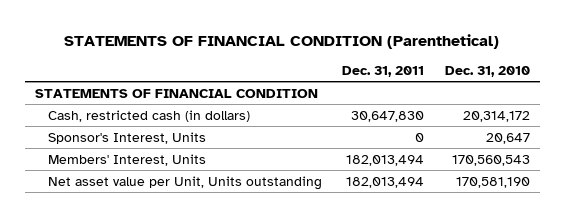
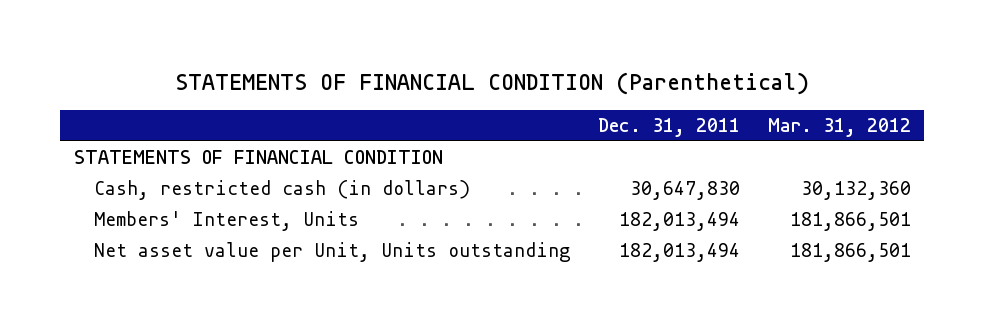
[444,66,530,78] Dec. 31, 2010 -> none
none -> [767,118,911,138] Mar. 31, 2012
[47,131,206,144] Sponsor's Interest, Units -> none

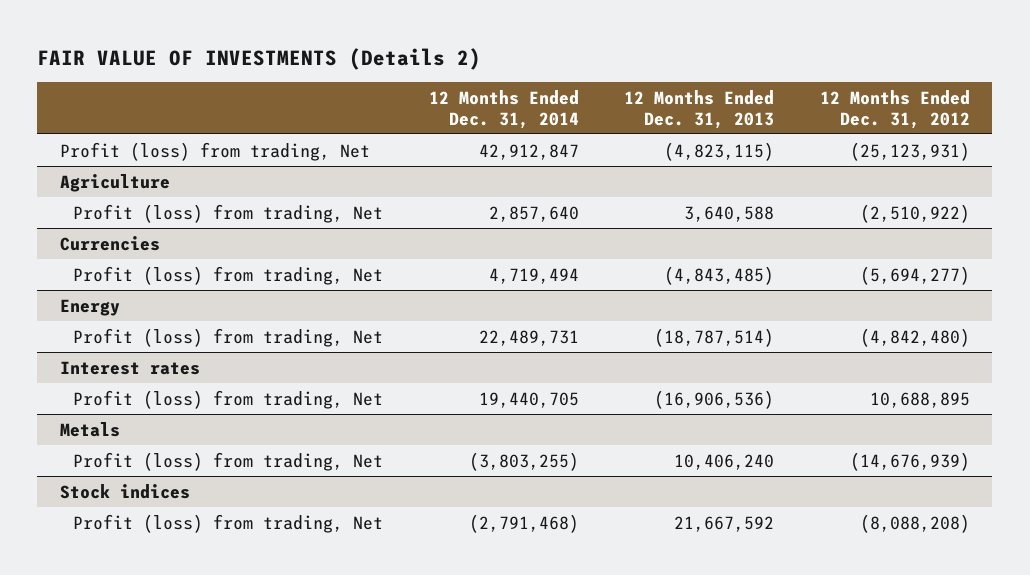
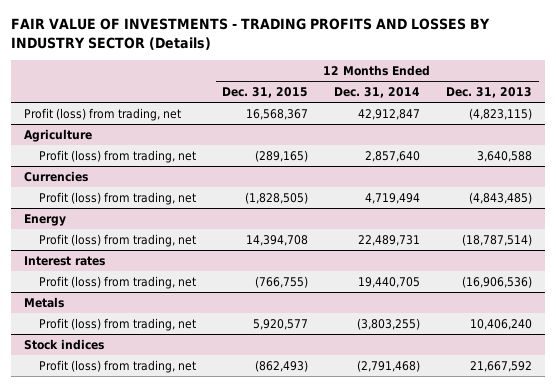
[37,47,482,70] FAIR VALUE OF INVESTMENTS (Details 2) -> [10,18,490,51] FAIR VALUE OF INVESTMENTS - TRADING PROFITS AND LOSSES BY INDUSTRY SECTOR (Details)
[819,90,970,129] 12 Months Ended Dec. 31, 2012 -> none
none -> [222,87,309,99] Dec. 31, 2015
[59,141,370,161] Profit (loss) from trading, Net -> [23,107,181,121] Profit (loss) from trading, net
[73,203,384,223] Profit (loss) from trading, Net -> [39,149,197,163] Profit (loss) from trading, net
[73,265,384,285] Profit (loss) from trading, Net -> [39,191,197,205] Profit (loss) from trading, net
[73,327,384,347] Profit (loss) from trading, Net -> [39,233,197,247] Profit (loss) from trading, net
[73,389,384,409] Profit (loss) from trading, Net -> [39,275,197,289] Profit (loss) from trading, net
[73,451,384,471] Profit (loss) from trading, Net -> [39,317,197,331] Profit (loss) from trading, net
[73,513,384,533] Profit (loss) from trading, Net -> [39,359,197,373] Profit (loss) from trading, net

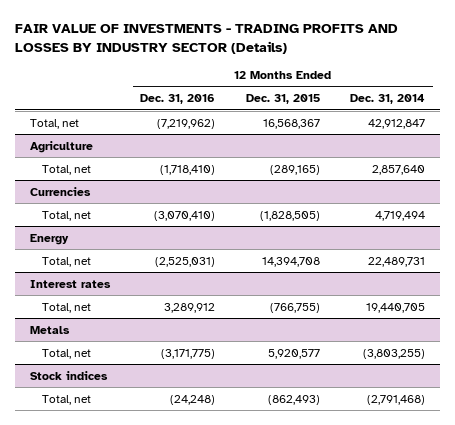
[446,87,533,99] Dec. 31, 2013 -> none
none -> [140,94,216,105] Dec. 31, 2016
[23,107,181,121] Profit (loss) from trading, net -> [29,118,79,129] Total, net
[39,149,197,163] Profit (loss) from trading, net -> [41,164,91,175] Total, net
[39,191,197,205] Profit (loss) from trading, net -> [41,210,91,221] Total, net
[39,233,197,247] Profit (loss) from trading, net -> [41,256,91,267] Total, net
[39,275,197,289] Profit (loss) from trading, net -> [41,302,91,313] Total, net
[39,317,197,331] Profit (loss) from trading, net -> [41,348,91,359] Total, net
[39,359,197,373] Profit (loss) from trading, net -> [41,394,91,405] Total, net

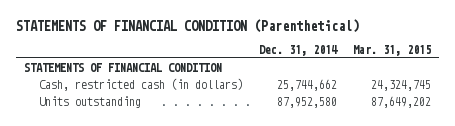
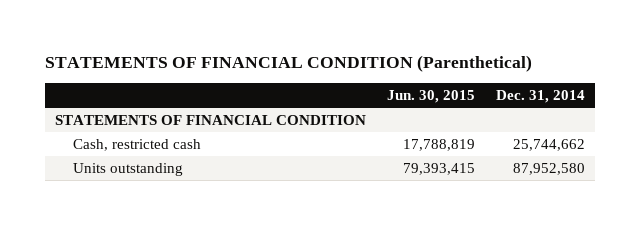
[353,44,432,56] Mar. 31, 2015 -> none
none -> [386,90,475,104] Jun. 30, 2015
[39,78,244,92] Cash, restricted cash (in dollars) -> [72,138,201,151] Cash, restricted cash

